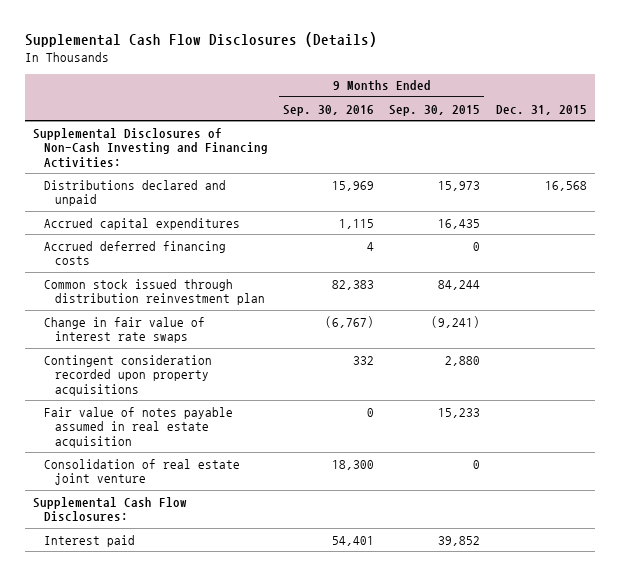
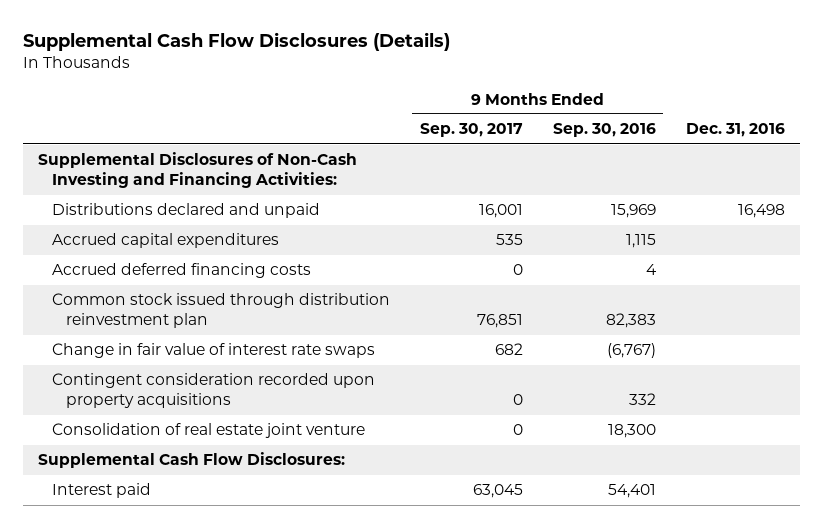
[389,104,481,116] Sep. 30, 2015 -> none
[495,104,587,115] Dec. 31, 2015 -> none
none -> [419,123,523,138] Sep. 30, 2017
none -> [685,123,785,138] Dec. 31, 2016
[43,406,233,448] Fair value of notes payable assumed in real estate acquisition -> none

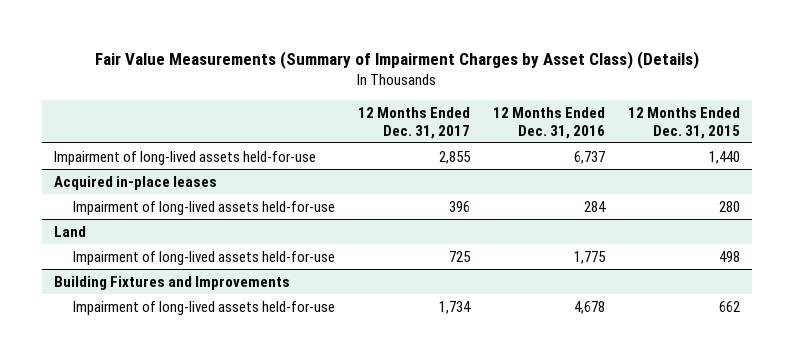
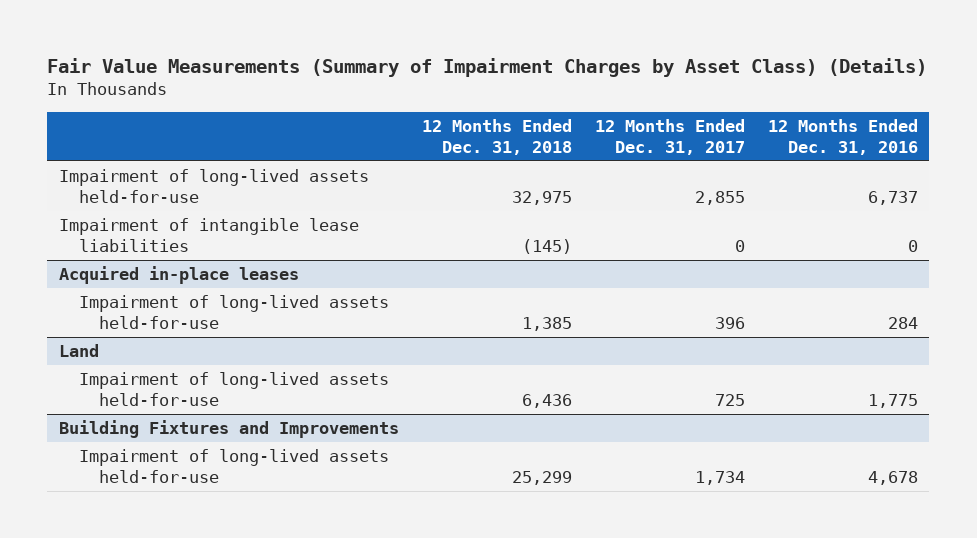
[628,106,741,139] 12 Months Ended Dec. 31, 2015 -> none
none -> [421,119,572,155] 12 Months Ended Dec. 31, 2018
none -> [58,218,359,252] Impairment of intangible lease liabilities

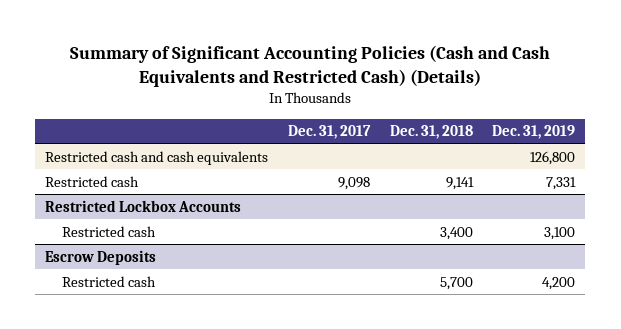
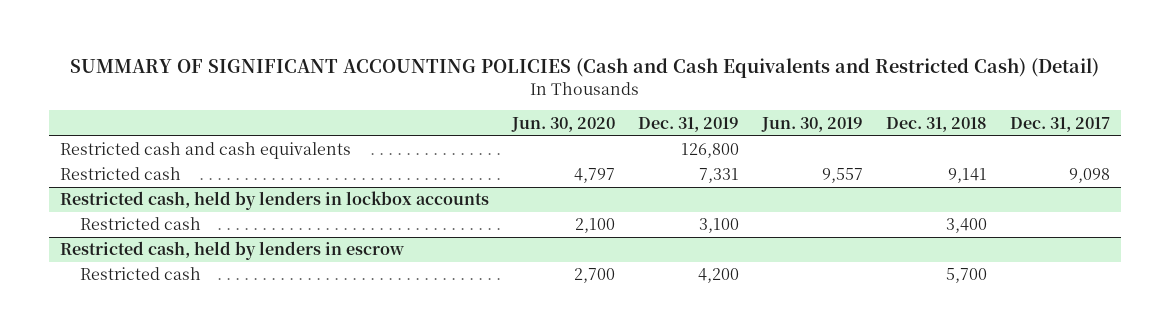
[70,45,551,87] Summary of Significant Accounting Policies (Cash and Cash Equivalents and Restricted Cash) (Details) -> [70,58,1100,79] SUMMARY OF SIGNIFICANT ACCOUNTING POLICIES (Cash and Cash Equivalents and Restricted Cash) (Detail)
none -> [511,116,616,132] Jun. 30, 2020
none -> [761,116,864,132] Jun. 30, 2019
[45,199,242,212] Restricted Lockbox Accounts -> [60,191,490,211] Restricted cash, held by lenders in lockbox accounts
[45,249,157,265] Escrow Deposits -> none
none -> [60,241,405,261] Restricted cash, held by lenders in escrow

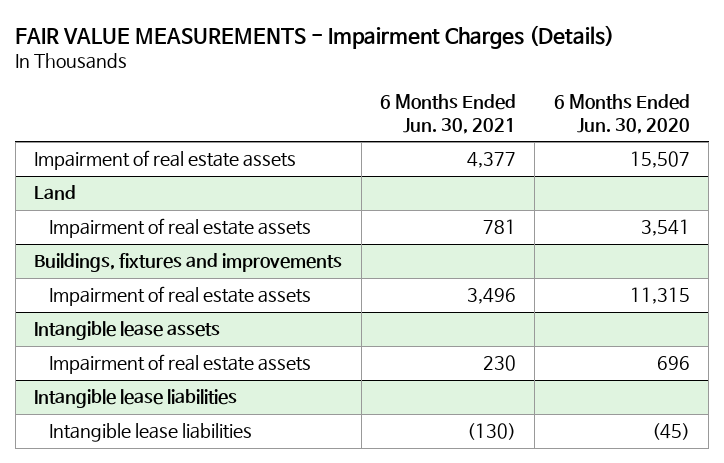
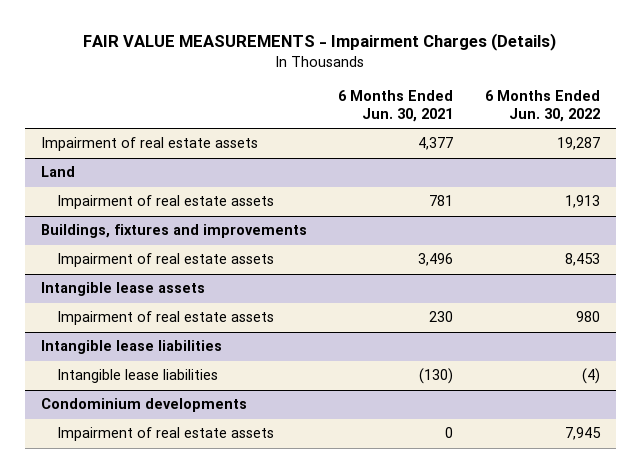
[553,94,690,134] 6 Months Ended Jun. 30, 2020 -> none
none -> [485,89,601,122] 6 Months Ended Jun. 30, 2022
none -> [40,398,247,413] Condominium developments
none -> [56,427,274,442] Impairment of real estate assets

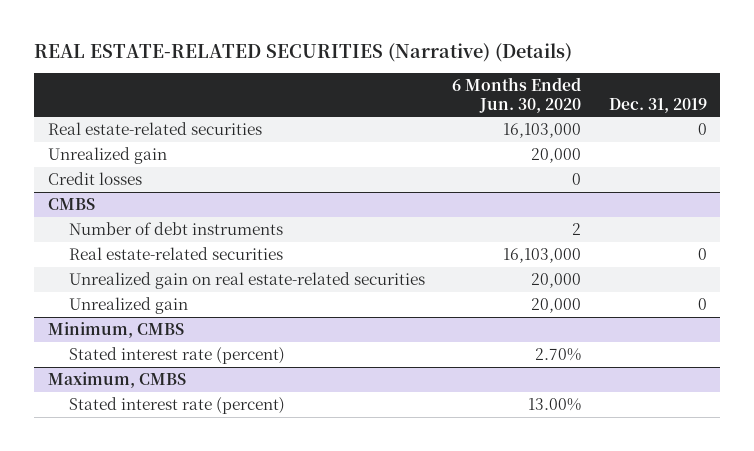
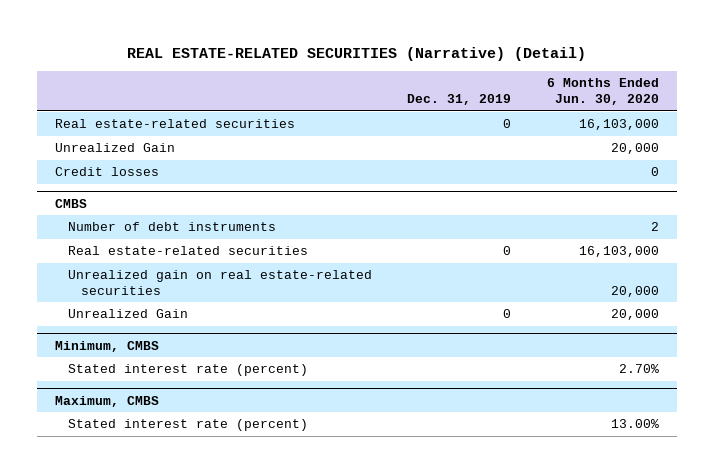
[33,42,572,62] REAL ESTATE-RELATED SECURITIES (Narrative) (Details) -> [127,46,587,61] REAL ESTATE-RELATED SECURITIES (Narrative) (Detail)
[47,146,167,164] Unrealized gain -> [55,143,176,153] Unrealized Gain
[68,296,188,314] Unrealized gain -> [67,309,188,319] Unrealized Gain

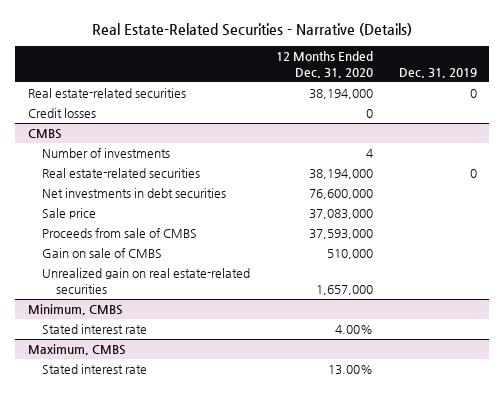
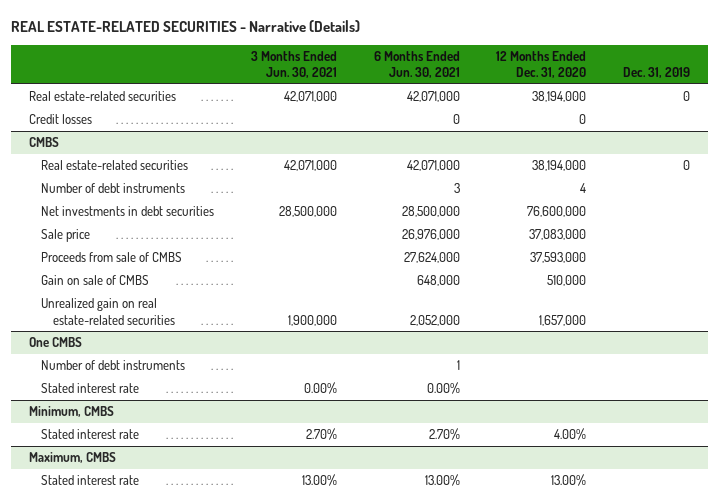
[92,22,413,36] Real Estate-Related Securities - Narrative (Details) -> [11,19,361,32] REAL ESTATE-RELATED SECURITIES - Narrative (Details)
none -> [250,50,337,79] 3 Months Ended Jun. 30, 2021
none -> [373,50,460,79] 6 Months Ended Jun. 30, 2021
[41,148,170,159] Number of investments -> none
none -> [41,183,186,194] Number of debt instruments
none -> [29,337,83,348] One CMBS
none -> [41,360,186,371] Number of debt instruments
none -> [41,383,140,394] Stated interest rate

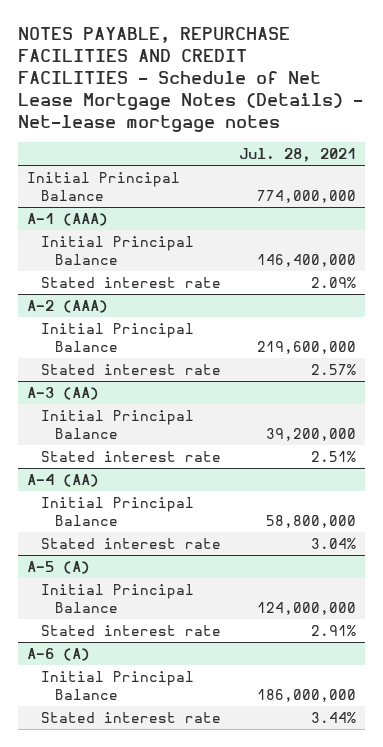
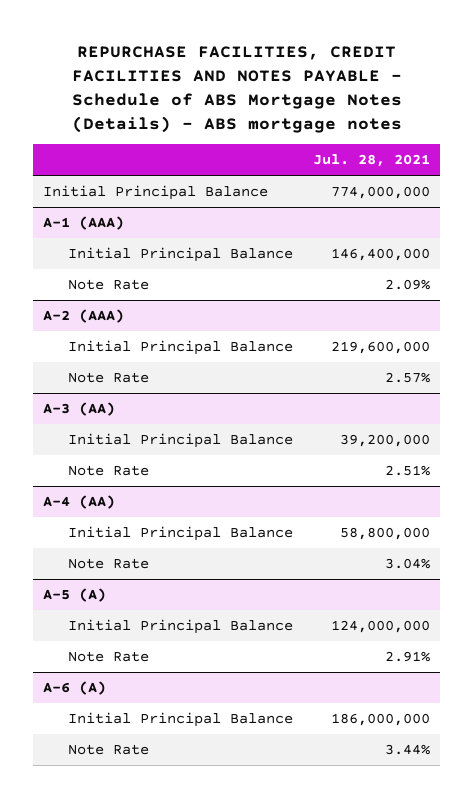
[18,27,364,133] NOTES PAYABLE, REPURCHASE FACILITIES AND CREDIT FACILITIES - Schedule of Net Lease Mortgage Notes (Details) - Net-lease mortgage notes -> [71,45,402,133] REPURCHASE FACILITIES, CREDIT FACILITIES AND NOTES PAYABLE - Schedule of ABS Mortgage Notes (Details) - ABS mortgage notes
[41,276,222,288] Stated interest rate -> [67,279,149,291] Note Rate
[41,363,222,375] Stated interest rate -> [67,372,149,384] Note Rate
[41,450,222,462] Stated interest rate -> [67,465,149,477] Note Rate
[41,537,222,549] Stated interest rate -> [67,558,149,570] Note Rate
[41,624,222,636] Stated interest rate -> [67,651,149,663] Note Rate
[41,711,222,723] Stated interest rate -> [67,744,149,756] Note Rate

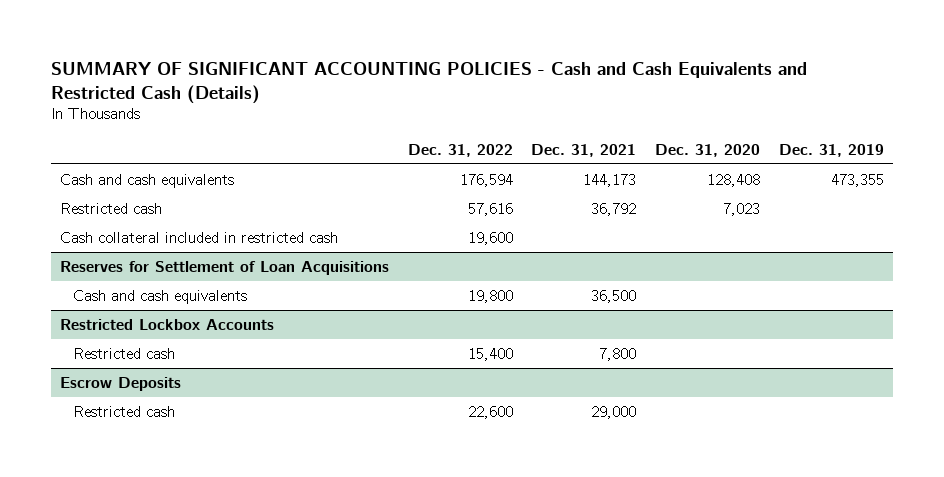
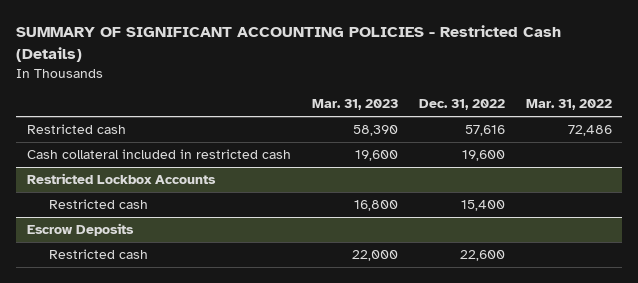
[50,61,807,104] SUMMARY OF SIGNIFICANT ACCOUNTING POLICIES - Cash and Cash Equivalents and Restricted Cash (Details) -> [15,25,561,62] SUMMARY OF SIGNIFICANT ACCOUNTING POLICIES - Restricted Cash (Details)
[531,143,637,157] Dec. 31, 2021 -> none
[655,143,761,157] Dec. 31, 2020 -> none
[778,143,884,157] Dec. 31, 2019 -> none
none -> [311,99,398,111] Mar. 31, 2023
none -> [525,99,612,111] Mar. 31, 2022
[59,173,234,188] Cash and cash equivalents -> none
[59,260,389,275] Reserves for Settlement of Loan Acquisitions -> none
[72,289,247,304] Cash and cash equivalents -> none

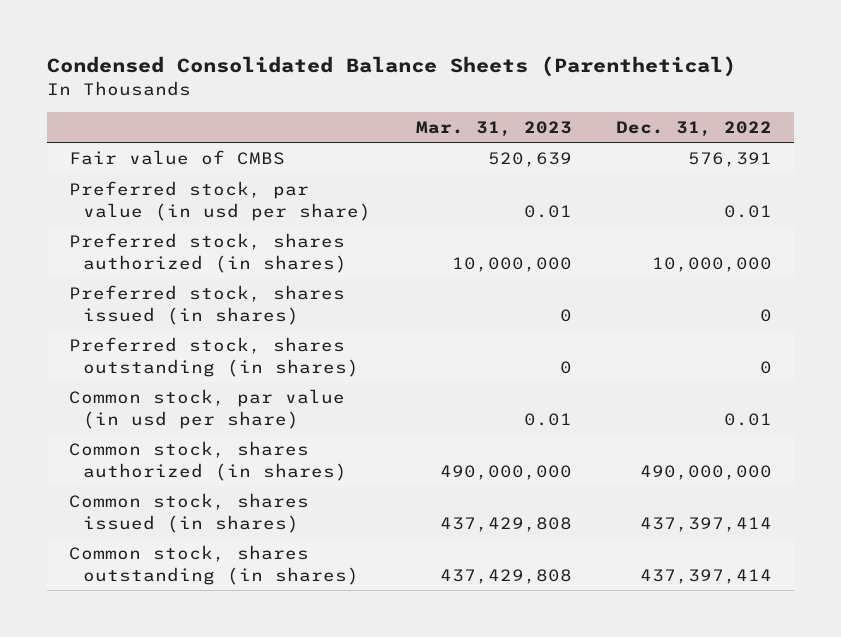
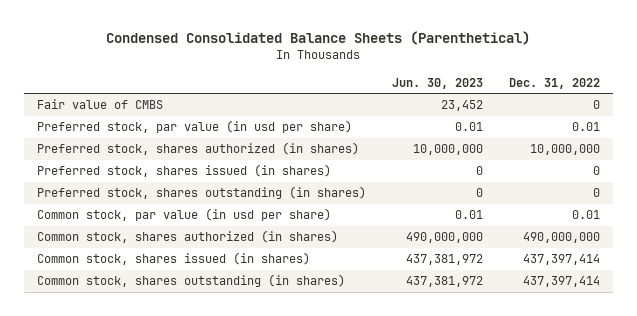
[415,120,572,137] Mar. 31, 2023 -> none
none -> [391,77,483,89] Jun. 30, 2023
[688,152,773,168] 576,391 -> [592,100,600,110] 0

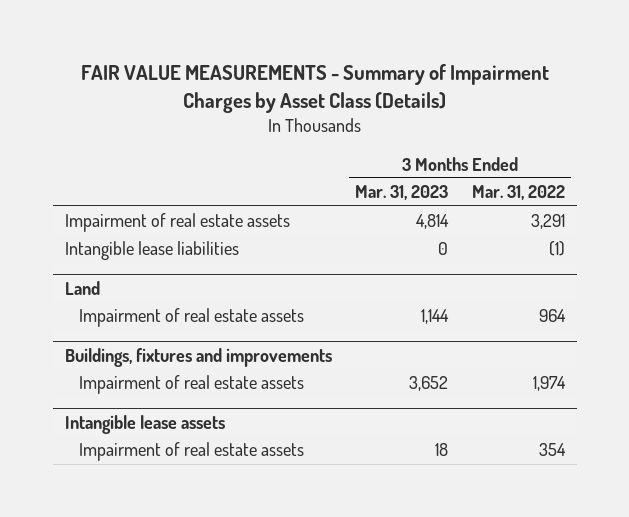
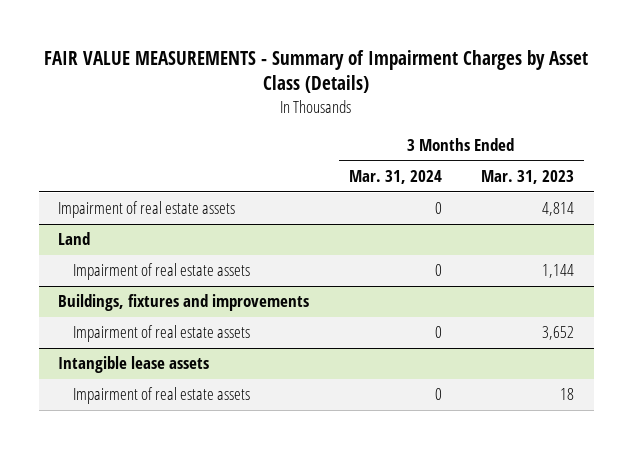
[471,185,565,201] Mar. 31, 2022 -> none
none -> [348,169,442,184] Mar. 31, 2024
[64,241,239,261] Intangible lease liabilities -> none

